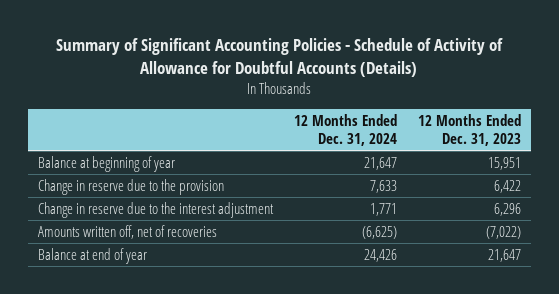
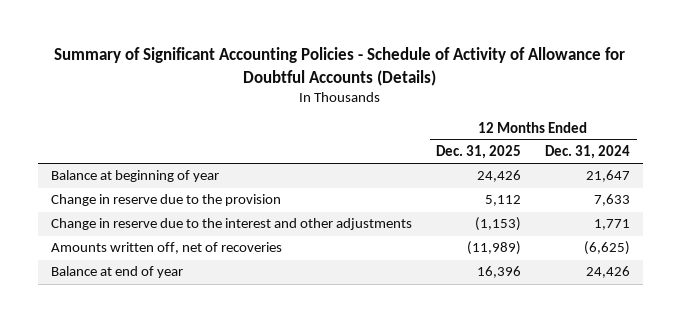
[417,113,521,147] 12 Months Ended Dec. 31, 2023 -> none
none -> [435,145,521,160] Dec. 31, 2025
[38,201,275,218] Change in reserve due to the interest adjustment -> [50,218,412,231] Change in reserve due to the interest and other adjustments

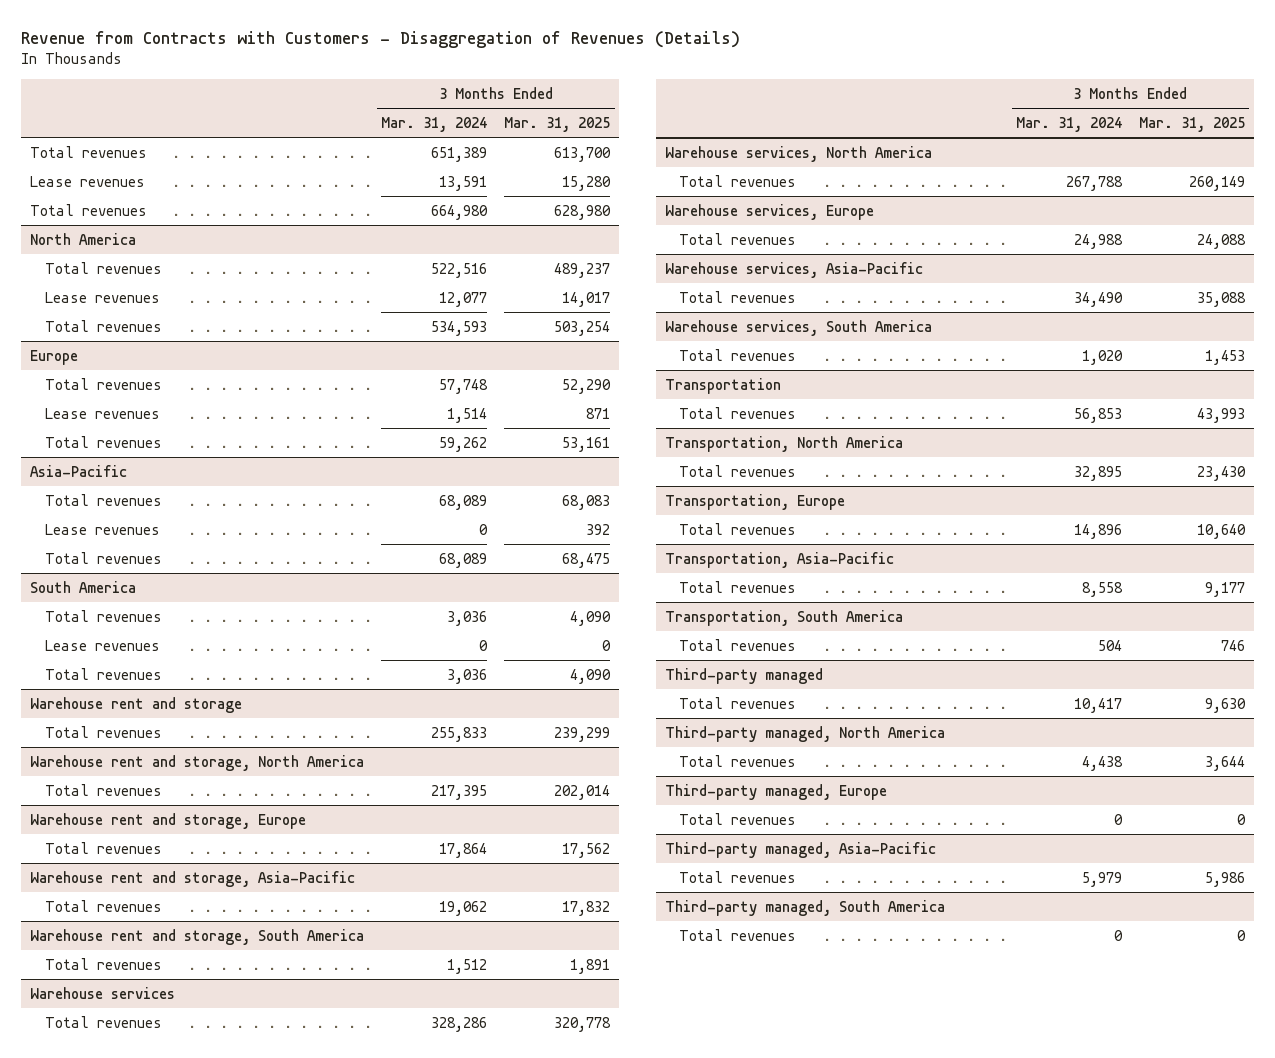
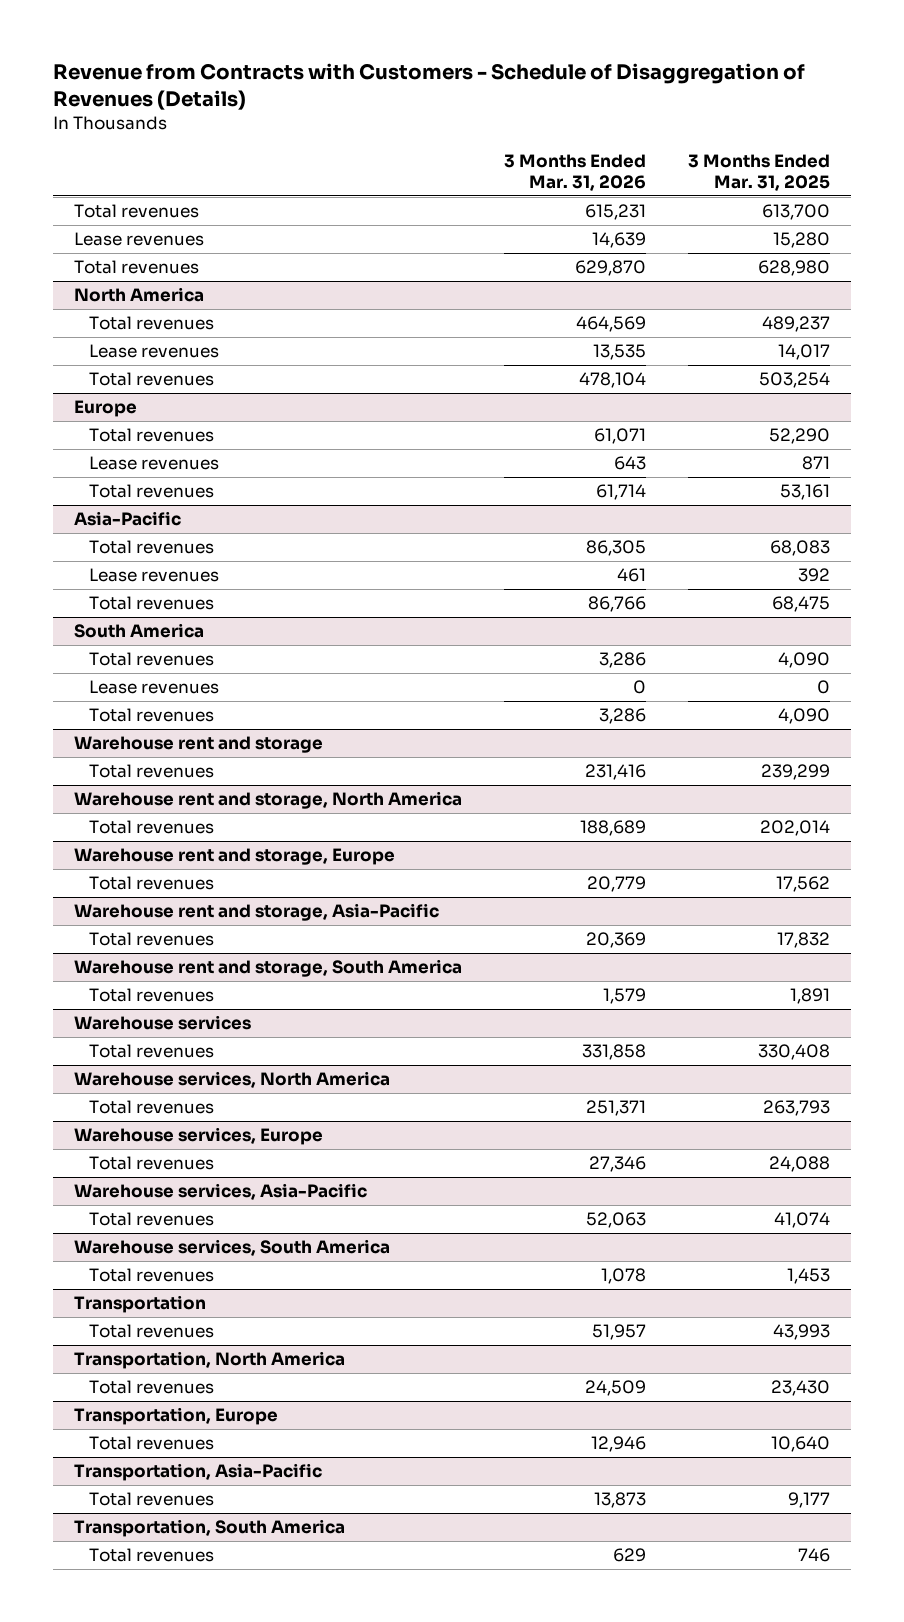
[21,31,741,49] Revenue from Contracts with Customers - Disaggregation of Revenues (Details) -> [52,63,805,111] Revenue from Contracts with Customers - Schedule of Disaggregation of Revenues (Details)
[381,117,488,133] Mar. 31, 2024 -> none
none -> [503,153,646,192] 3 Months Ended Mar. 31, 2026
[554,1016,612,1032] 320,778 -> [757,1044,830,1061] 330,408
[1189,175,1246,191] 260,149 -> [762,1100,830,1117] 263,793
[1197,291,1247,307] 35,088 -> [773,1212,830,1229] 41,074
[664,667,823,684] Third-party managed -> none
[679,696,797,709] Total revenues -> none
[664,725,945,742] Third-party managed, North America -> none
[679,754,797,767] Total revenues -> none
[664,783,887,800] Third-party managed, Europe -> none
[679,812,797,825] Total revenues -> none
[664,841,936,858] Third-party managed, Asia-Pacific -> none
[679,870,797,883] Total revenues -> none
[664,899,945,916] Third-party managed, South America -> none
[679,928,797,941] Total revenues -> none

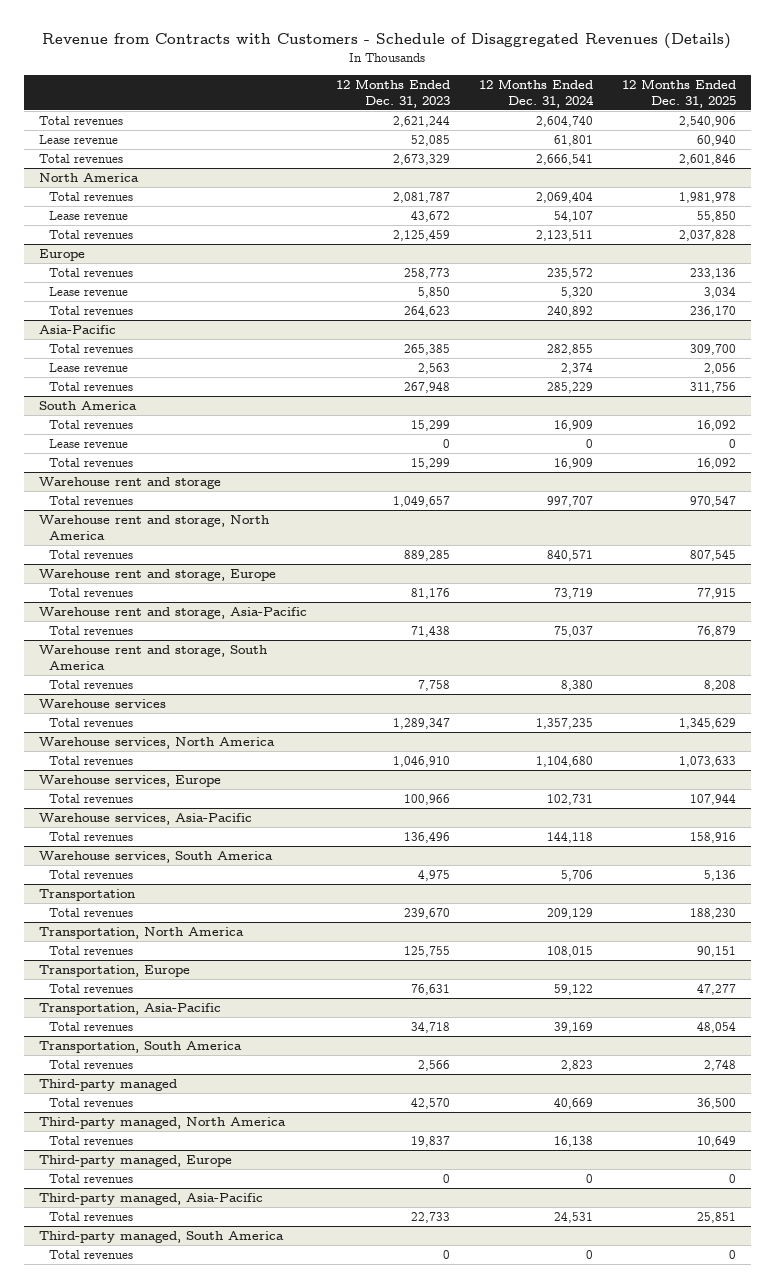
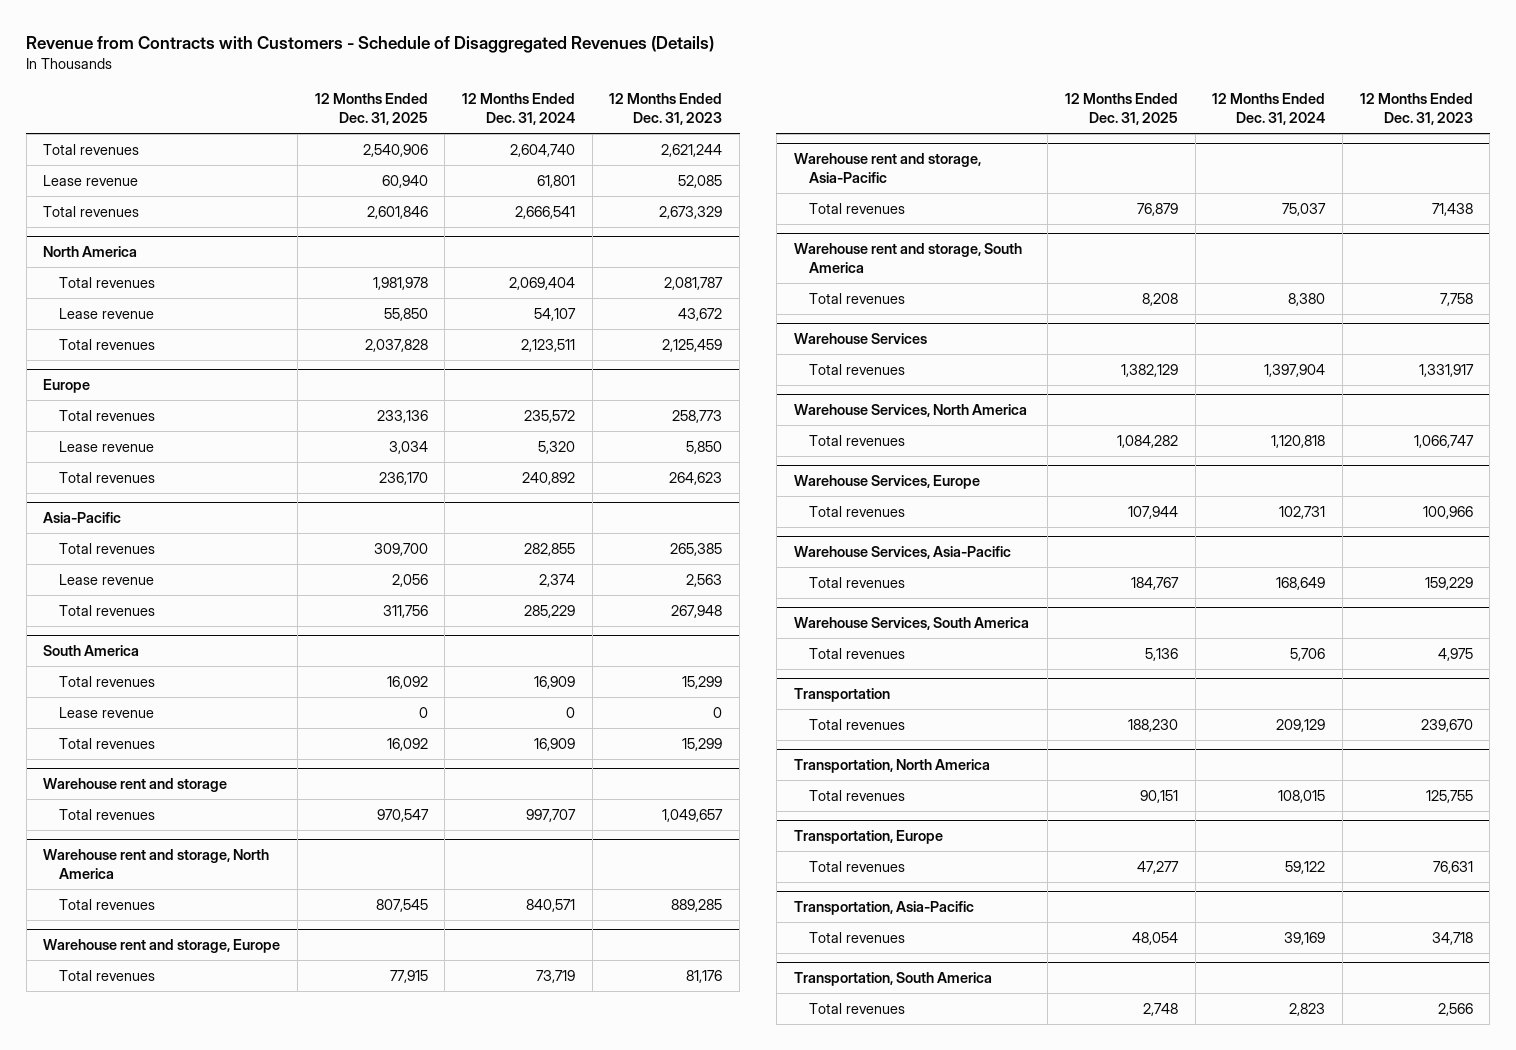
[38,699,166,709] Warehouse services -> [793,333,927,345] Warehouse Services
[392,718,450,730] 1,289,347 -> [1418,363,1474,377] 1,331,917
[535,718,593,730] 1,357,235 -> [1264,363,1326,377] 1,397,904
[678,718,736,730] 1,345,629 -> [1120,363,1178,377] 1,382,129
[38,737,275,750] Warehouse services, North America -> [793,404,1027,418] Warehouse Services, North America
[392,756,450,768] 1,046,910 -> [1413,434,1474,448] 1,066,747
[535,756,593,768] 1,104,680 -> [1271,434,1326,448] 1,120,818
[678,756,736,768] 1,073,633 -> [1116,434,1178,448] 1,084,282
[38,775,221,788] Warehouse services, Europe -> [793,475,980,490] Warehouse Services, Europe
[38,813,252,826] Warehouse services, Asia-Pacific -> [793,546,1011,560] Warehouse Services, Asia-Pacific
[403,832,450,844] 136,496 -> [1424,576,1473,590] 159,229
[546,832,593,844] 144,118 -> [1276,576,1326,590] 168,649
[689,832,736,844] 158,916 -> [1130,576,1179,590] 184,767
[38,851,273,864] Warehouse services, South America -> [793,617,1029,631] Warehouse Services, South America
[38,1079,177,1092] Third-party managed -> none
[49,1098,134,1108] Total revenues -> none
[38,1117,286,1130] Third-party managed, North America -> none
[49,1136,134,1146] Total revenues -> none
[38,1155,232,1168] Third-party managed, Europe -> none
[49,1174,134,1184] Total revenues -> none
[38,1193,263,1206] Third-party managed, Asia-Pacific -> none
[49,1212,134,1222] Total revenues -> none
[38,1231,284,1244] Third-party managed, South America -> none
[49,1250,134,1260] Total revenues -> none

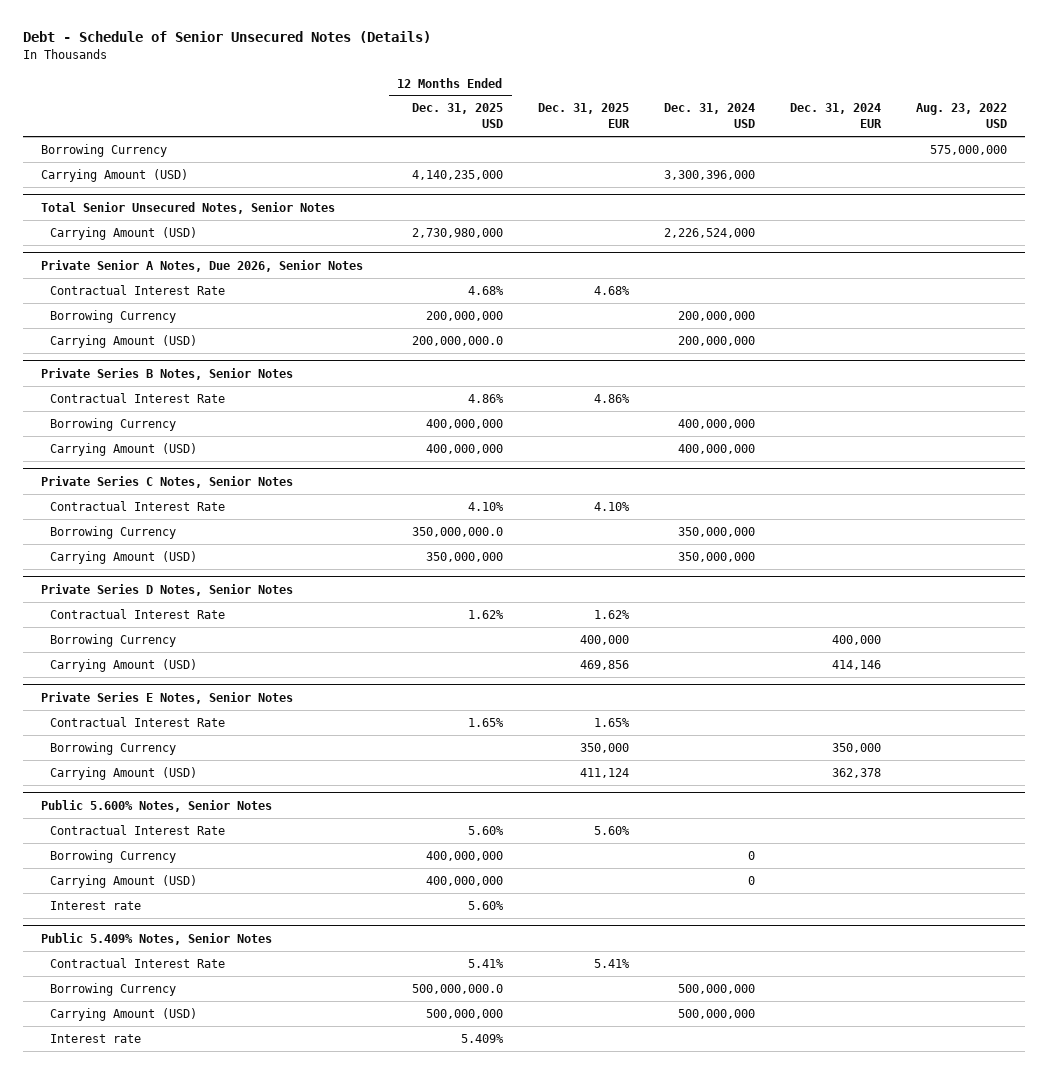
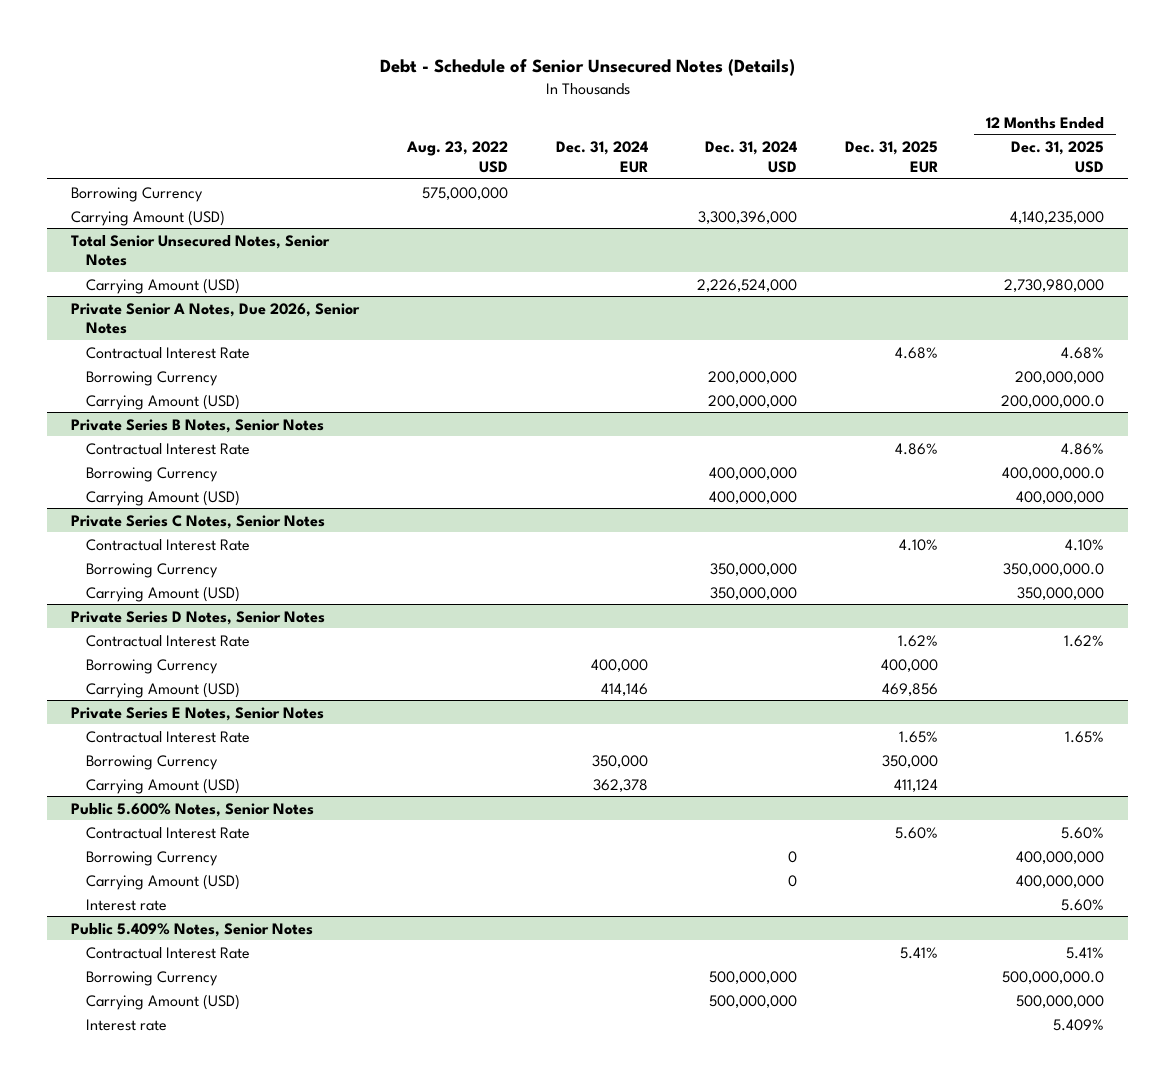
[425,418,503,429] 400,000,000 -> [1002,466,1105,480] 400,000,000.0

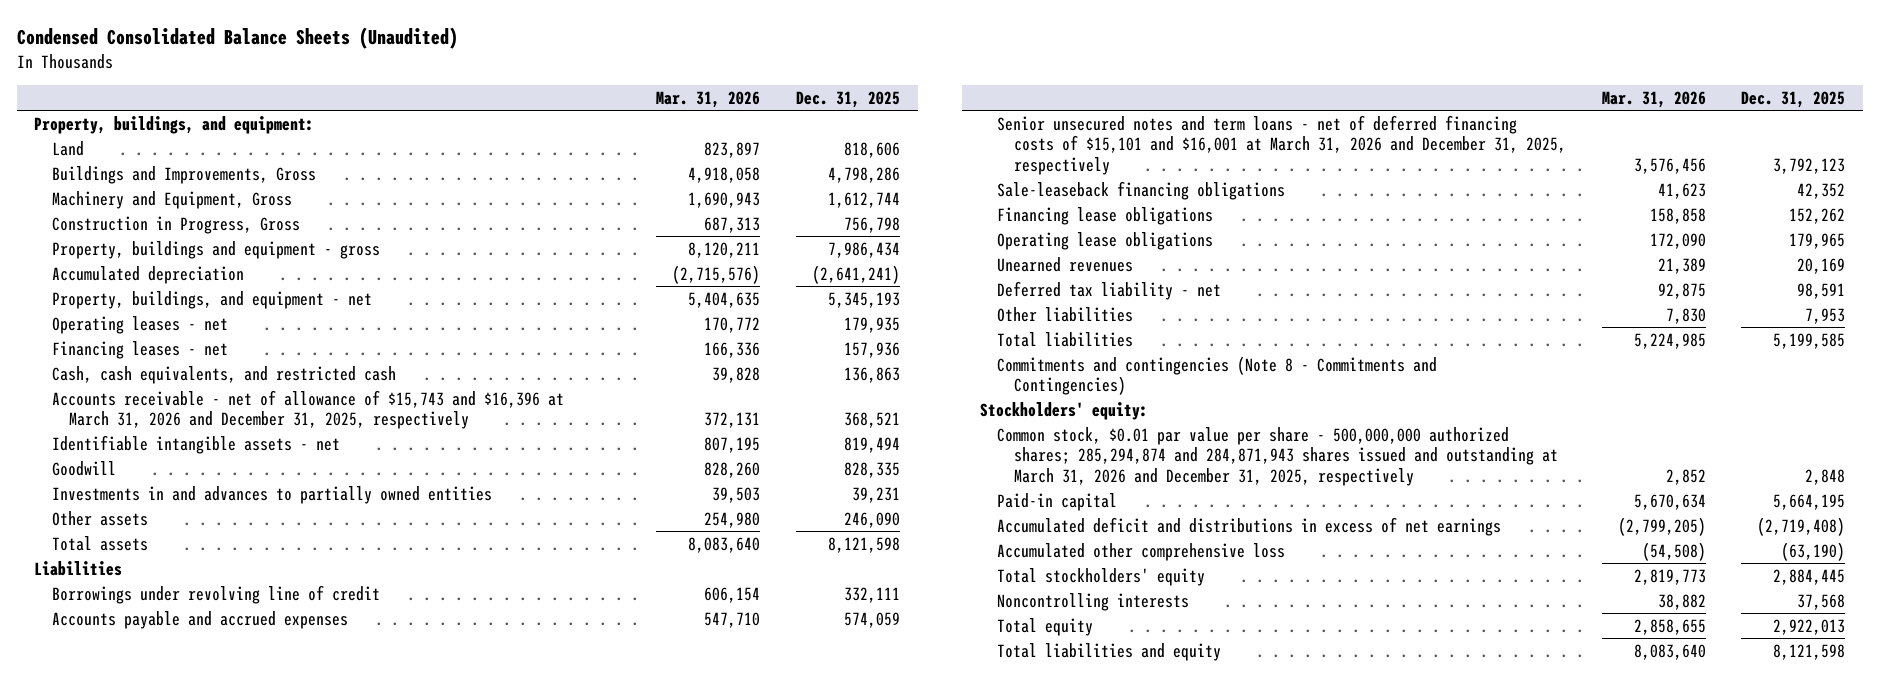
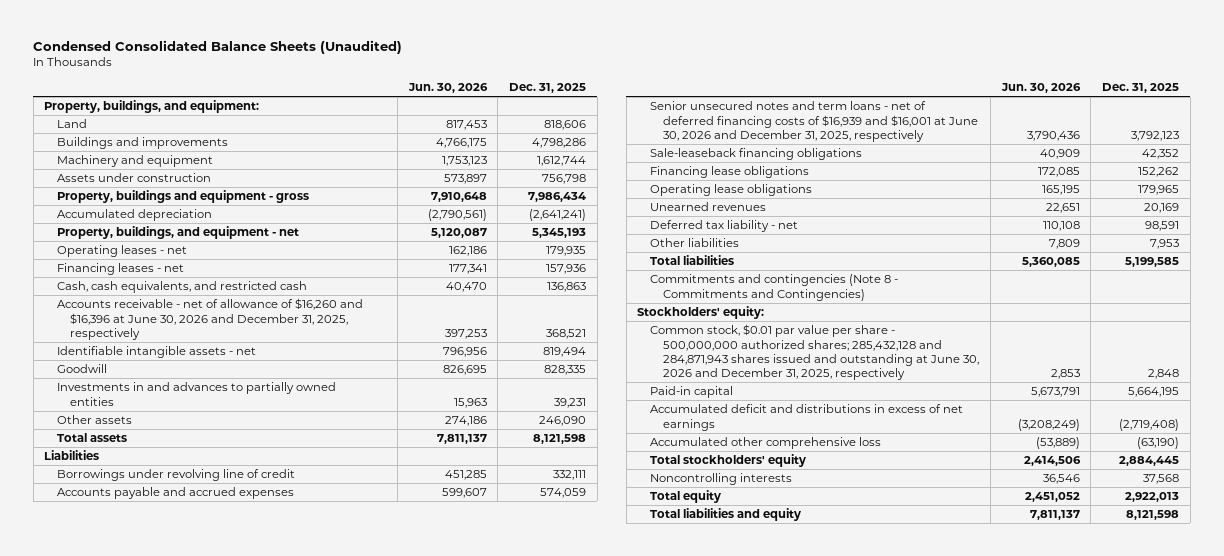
[656,90,761,108] Mar. 31, 2026 -> none
none -> [407,83,488,94] Jun. 30, 2026
[51,165,316,184] Buildings and Improvements, Gross -> [57,137,229,150] Buildings and improvements
[51,190,292,209] Machinery and Equipment, Gross -> [57,155,214,168] Machinery and equipment
[51,215,300,234] Construction in Progress, Gross -> [57,173,212,183] Assets under construction
[51,389,564,430] Accounts receivable - net of allowance of $15,743 and $16,396 at March 31, 2026 and December 31, 2025, respectively -> [57,298,364,340] Accounts receivable - net of allowance of $16,260 and $16,396 at June 30, 2026 and December 31, 2025, respectively
[996,114,1567,175] Senior unsecured notes and term loans - net of deferred financing costs of $15,101 and $16,001 at March 31, 2026 and December 31, 2025, respectively -> [650,101,979,142] Senior unsecured notes and term loans - net of deferred financing costs of $16,939 and $16,001 at June 30, 2026 and December 31, 2025, respectively
[996,426,1559,486] Common stock, $0.01 par value per share - 500,000,000 authorized shares; 285,294,874 and 284,871,943 shares issued and outstanding at March 31, 2026 and December 31, 2025, respectively -> [650,324,980,381] Common stock, $0.01 par value per share - 500,000,000 authorized shares; 285,432,128 and 284,871,943 shares issued and outstanding at June 30, 2026 and December 31, 2025, respectively

